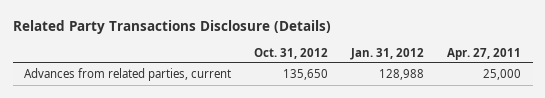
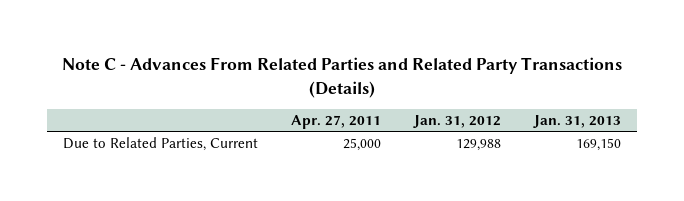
[12,19,331,34] Related Party Transactions Disclosure (Details) -> [62,57,623,98] Note C - Advances From Related Parties and Related Party Transactions (Details)
[254,47,329,59] Oct. 31, 2012 -> none
none -> [532,115,621,129] Jan. 31, 2013
[24,68,232,82] Advances from related parties, current -> [63,137,259,152] Due to Related Parties, Current
[379,69,425,81] 128,988 -> [456,139,502,152] 129,988

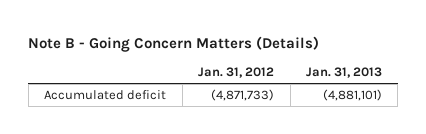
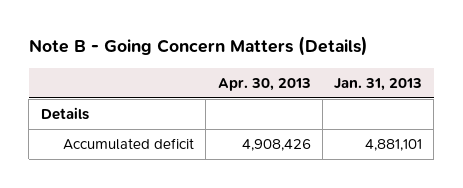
[198,67,275,79] Jan. 31, 2012 -> none
none -> [217,77,311,91] Apr. 30, 2013
none -> [40,107,89,121] Details
[323,89,383,102] (4,881,101) -> [364,139,422,152] 4,881,101

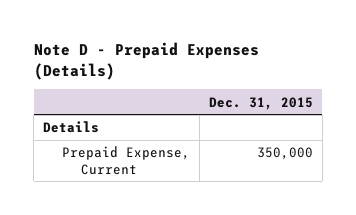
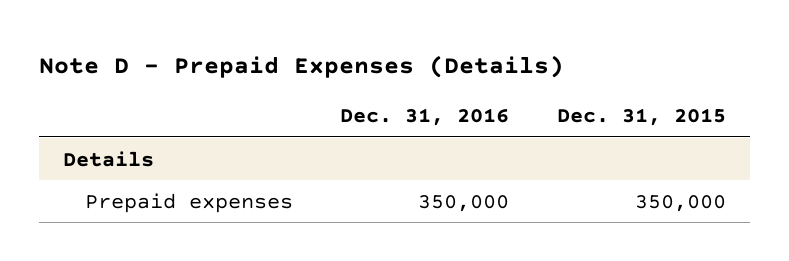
none -> [340,108,510,127] Dec. 31, 2016
[62,146,191,175] Prepaid Expense, Current -> [84,192,293,213] Prepaid expenses

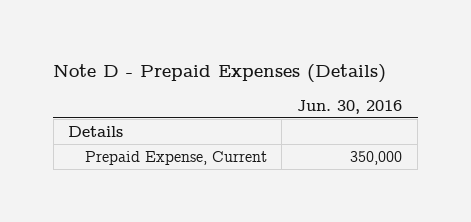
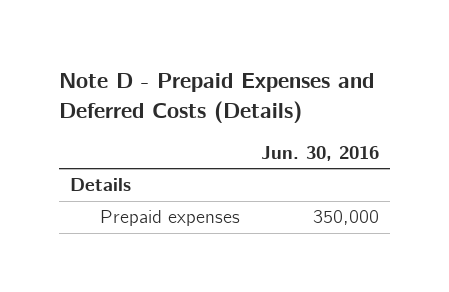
[53,64,387,84] Note D - Prepaid Expenses (Details) -> [59,73,375,123] Note D - Prepaid Expenses and Deferred Costs (Details)
[84,150,267,165] Prepaid Expense, Current -> [99,210,240,227] Prepaid expenses

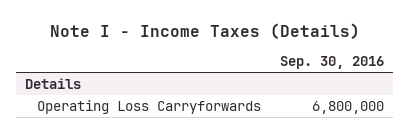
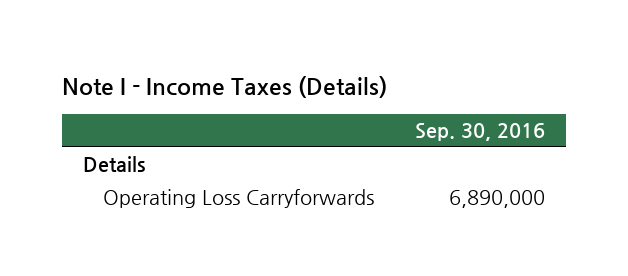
[311,100,384,114] 6,800,000 -> [449,190,546,209] 6,890,000

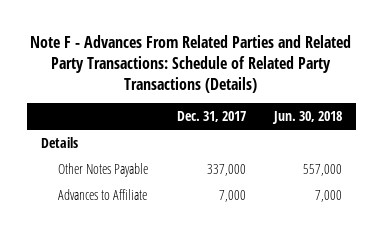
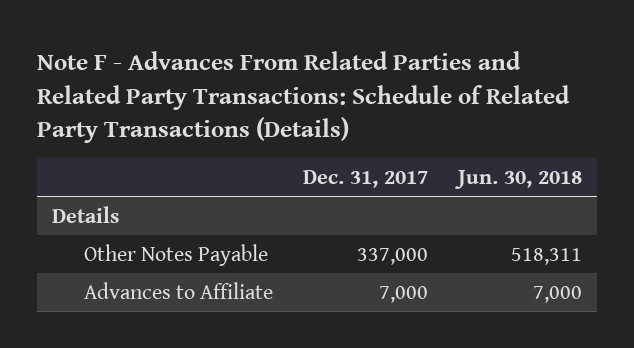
[303,163,343,176] 557,000 -> [511,247,583,265] 518,311

